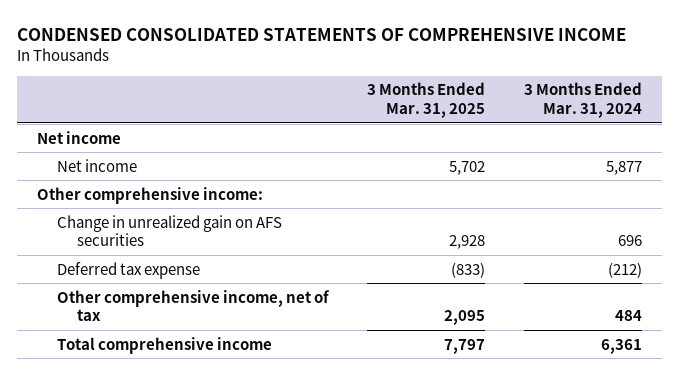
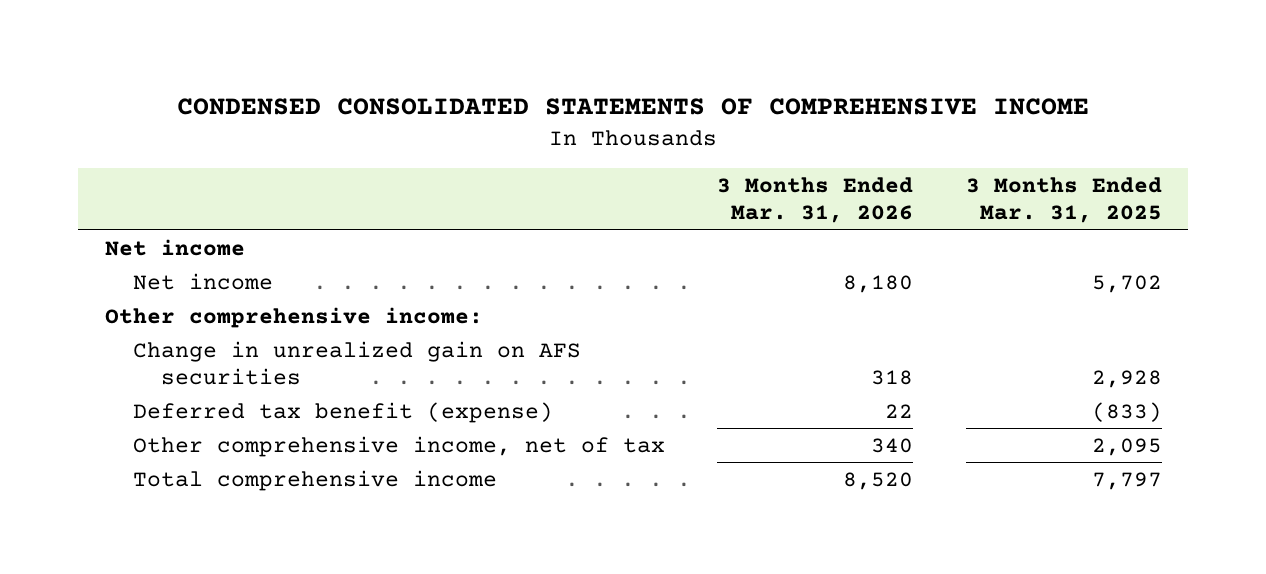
[524,82,643,119] 3 Months Ended Mar. 31, 2024 -> none
none -> [717,176,914,224] 3 Months Ended Mar. 31, 2026
[56,261,200,279] Deferred tax expense -> [132,401,553,423] Deferred tax benefit (expense)

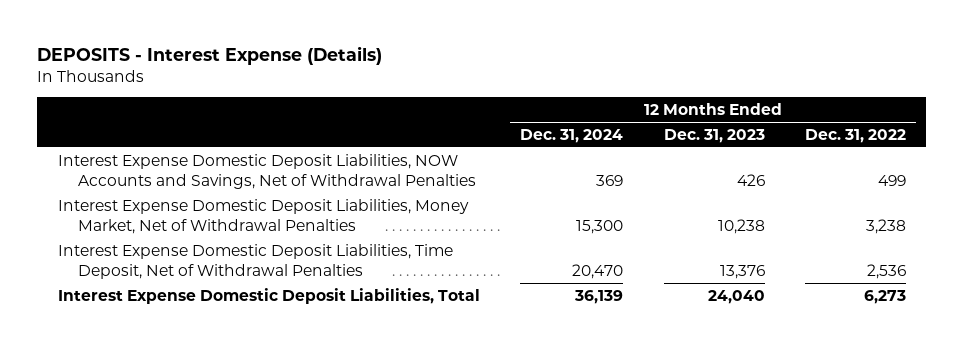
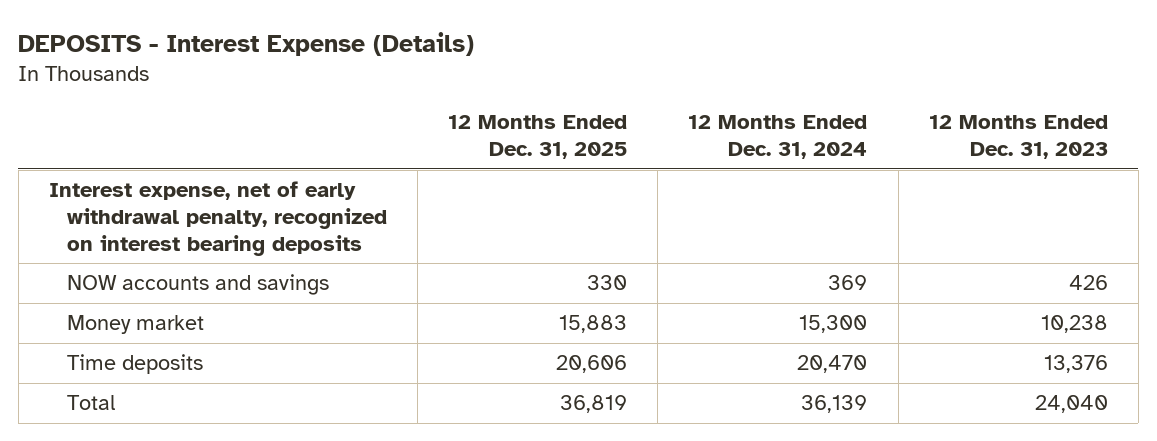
[805,128,907,143] Dec. 31, 2022 -> none
none -> [447,115,627,159] 12 Months Ended Dec. 31, 2025
none -> [49,181,387,256] Interest expense, net of early withdrawal penalty, recognized on interest bearing deposits
[57,153,476,189] Interest Expense Domestic Deposit Liabilities, NOW Accounts and Savings, Net of Withdrawal Penalties -> [66,274,329,296] NOW accounts and savings
[57,198,469,234] Interest Expense Domestic Deposit Liabilities, Money Market, Net of Withdrawal Penalties -> [66,315,204,335] Money market
[57,243,453,279] Interest Expense Domestic Deposit Liabilities, Time Deposit, Net of Withdrawal Penalties -> [66,354,203,375] Time deposits
[57,287,480,304] Interest Expense Domestic Deposit Liabilities, Total -> [66,395,115,411] Total

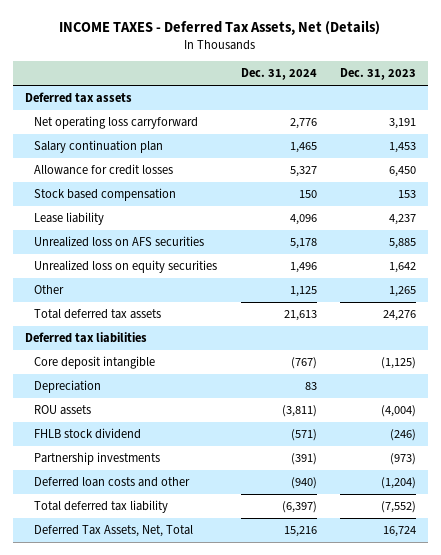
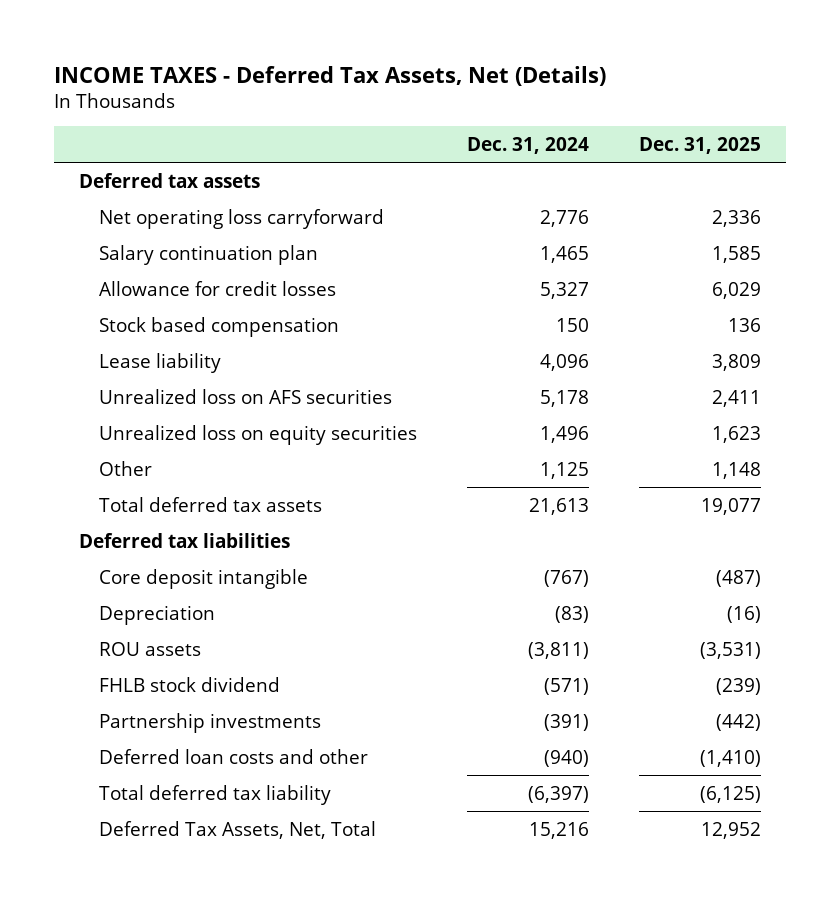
[340,68,417,81] Dec. 31, 2023 -> none
none -> [639,136,762,154] Dec. 31, 2025
[304,382,317,391] 83 -> [555,605,590,623] (83)

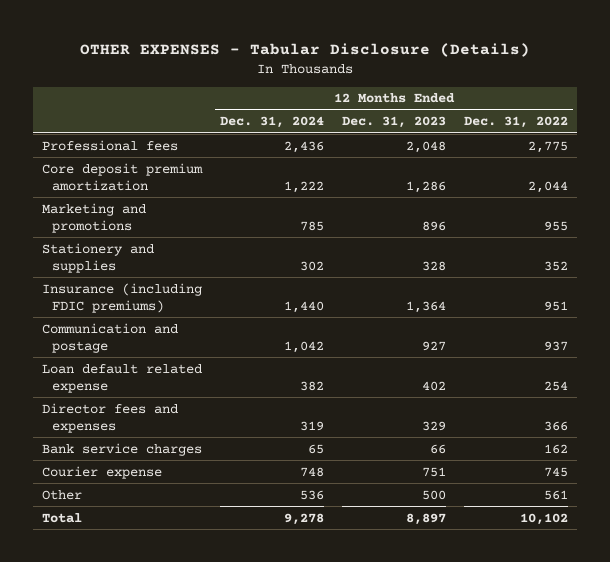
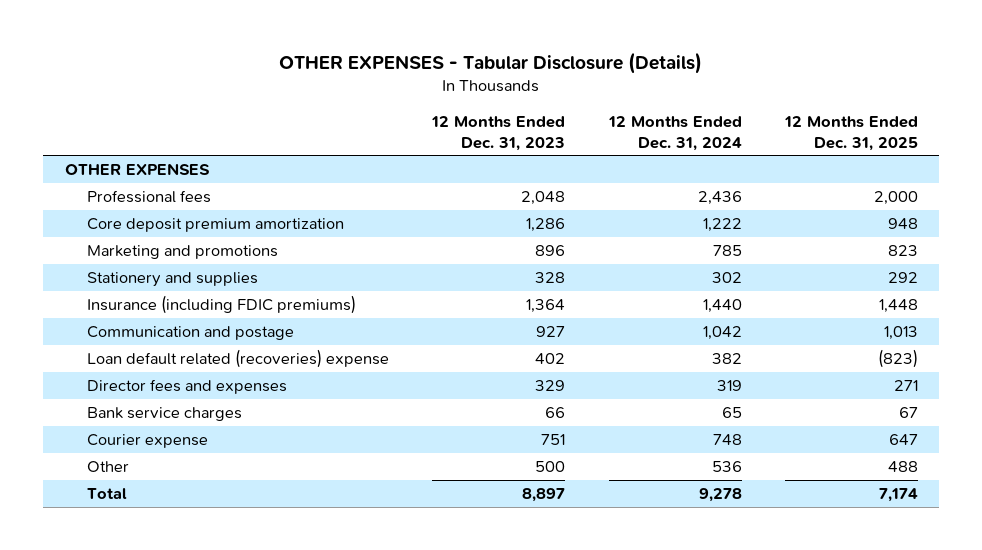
[464,116,569,129] Dec. 31, 2022 -> none
none -> [783,115,918,151] 12 Months Ended Dec. 31, 2025
none -> [64,163,210,176] OTHER EXPENSES
[41,363,202,393] Loan default related expense -> [87,349,390,369] Loan default related (recoveries) expense

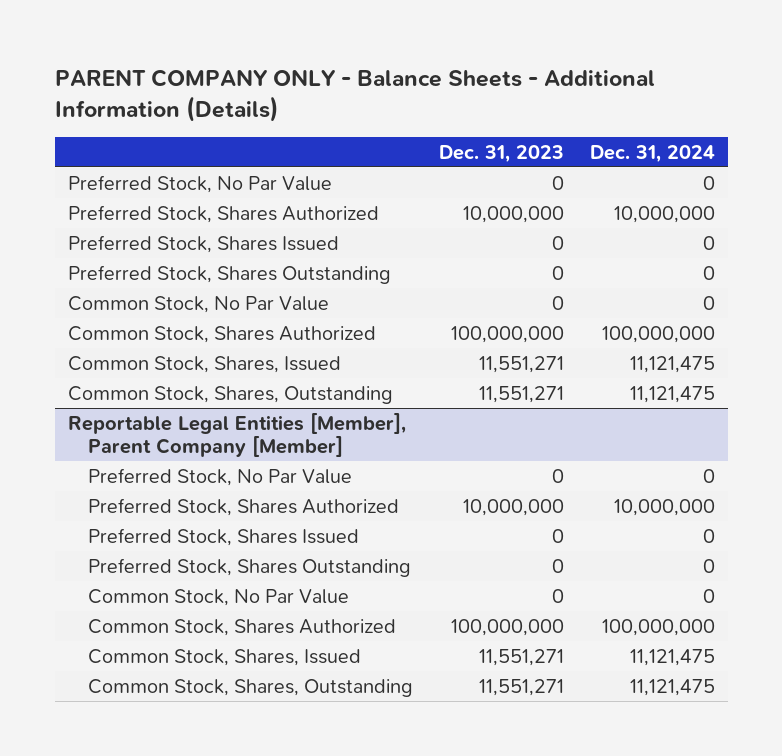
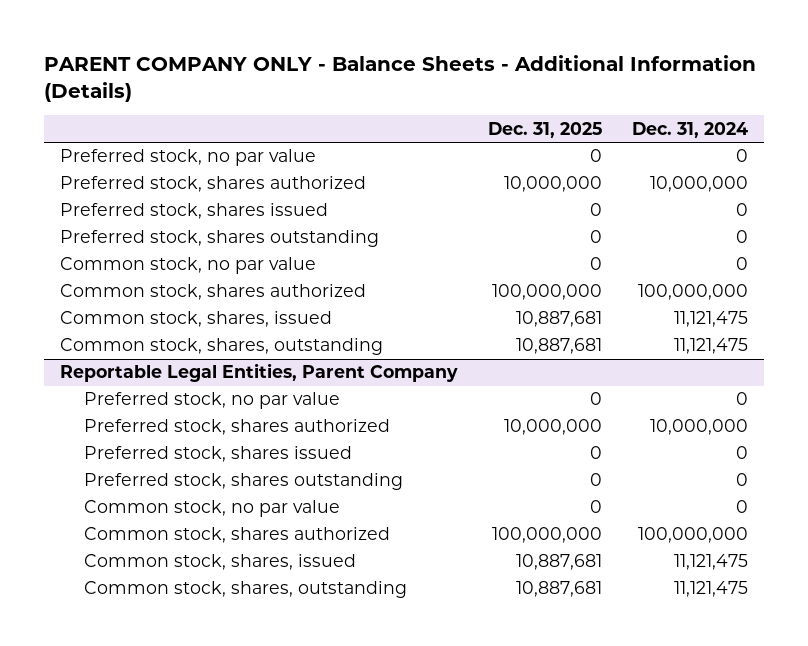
[438,144,564,163] Dec. 31, 2023 -> none
none -> [487,121,602,138] Dec. 31, 2025
[67,174,332,193] Preferred Stock, No Par Value -> [59,149,316,167] Preferred stock, no par value
[67,204,379,223] Preferred Stock, Shares Authorized -> [59,176,366,193] Preferred stock, shares authorized
[67,234,339,253] Preferred Stock, Shares Issued -> [59,203,328,220] Preferred stock, shares issued
[67,264,391,284] Preferred Stock, Shares Outstanding -> [59,230,379,248] Preferred stock, shares outstanding
[67,295,329,313] Common Stock, No Par Value -> [59,257,316,275] Common stock, no par value
[67,325,376,343] Common Stock, Shares Authorized -> [59,284,366,301] Common stock, shares authorized
[67,355,341,373] Common Stock, Shares, Issued -> [59,311,332,328] Common stock, shares, issued
[67,385,393,404] Common Stock, Shares, Outstanding -> [59,338,383,356] Common stock, shares, outstanding
[67,412,406,458] Reportable Legal Entities [Member], Parent Company [Member] -> [59,363,458,383] Reportable Legal Entities, Parent Company
[88,467,353,486] Preferred Stock, No Par Value -> [83,392,340,410] Preferred stock, no par value
[88,497,400,516] Preferred Stock, Shares Authorized -> [83,419,390,436] Preferred stock, shares authorized
[88,527,360,546] Preferred Stock, Shares Issued -> [83,446,352,463] Preferred stock, shares issued
[88,557,412,577] Preferred Stock, Shares Outstanding -> [83,473,403,491] Preferred stock, shares outstanding
[88,588,350,606] Common Stock, No Par Value -> [83,500,340,518] Common stock, no par value
[88,618,397,636] Common Stock, Shares Authorized -> [83,527,390,544] Common stock, shares authorized
[88,648,362,666] Common Stock, Shares, Issued -> [83,554,356,571] Common stock, shares, issued
[88,678,414,697] Common Stock, Shares, Outstanding -> [83,581,407,599] Common stock, shares, outstanding

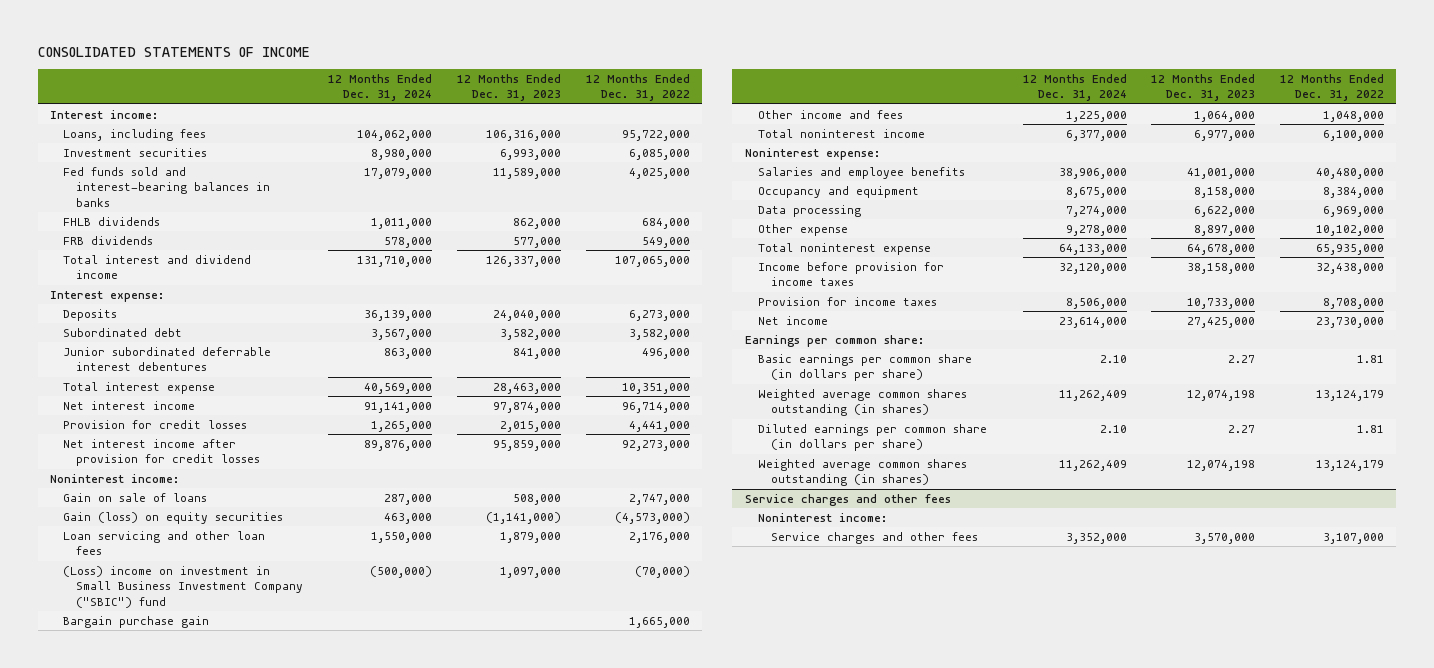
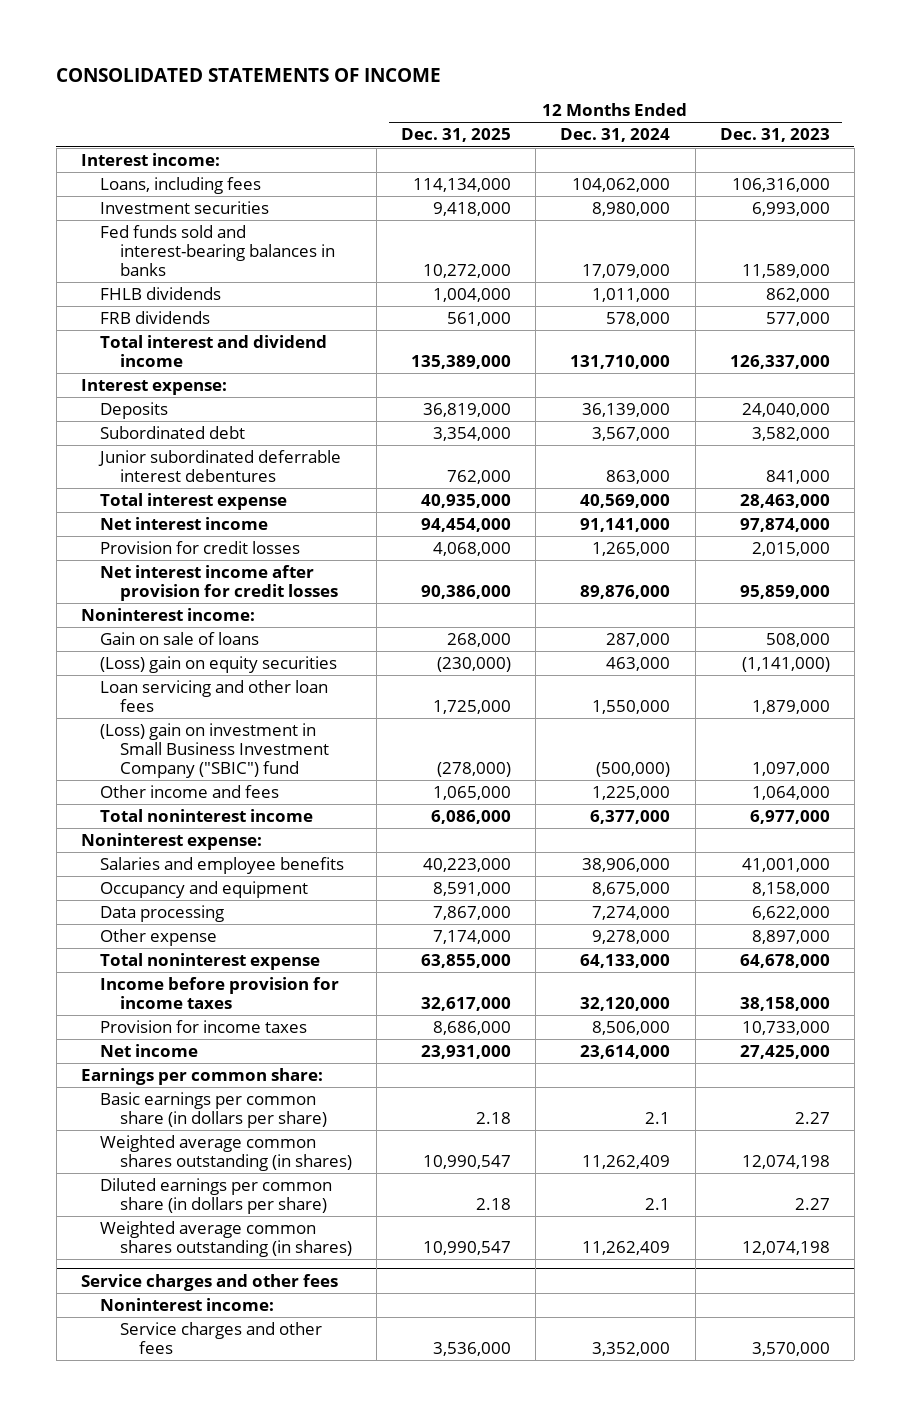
[585,73,690,102] 12 Months Ended Dec. 31, 2022 -> none
none -> [401,128,512,143] Dec. 31, 2025
[63,511,284,524] Gain (loss) on equity securities -> [100,655,338,673] (Loss) gain on equity securities
[63,615,210,628] Bargain purchase gain -> none
[63,565,304,609] (Loss) income on investment in Small Business Investment Company ("SBIC") fund -> [100,722,329,779] (Loss) gain on investment in Small Business Investment Company ("SBIC") fund
[1099,354,1127,363] 2.10 -> [645,1112,671,1125] 2.1
[1099,424,1127,433] 2.10 -> [645,1198,671,1211] 2.1

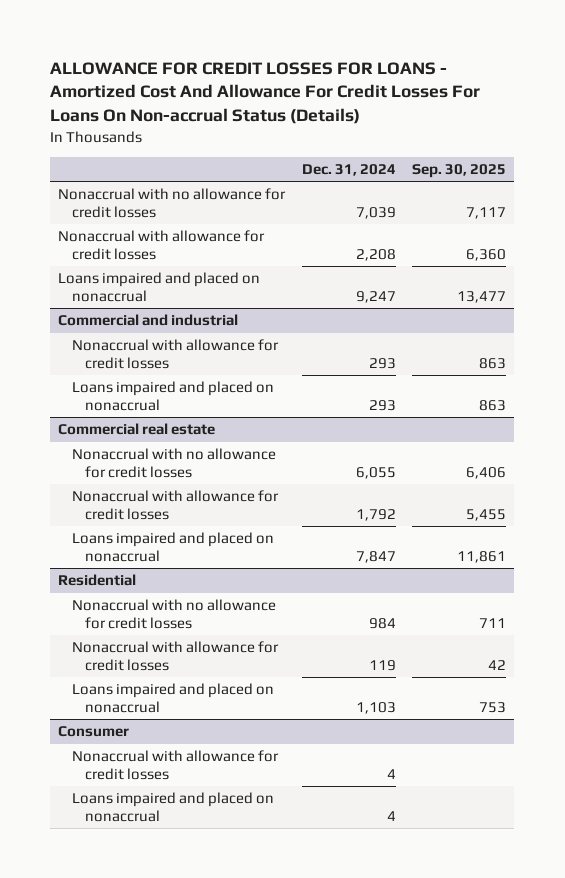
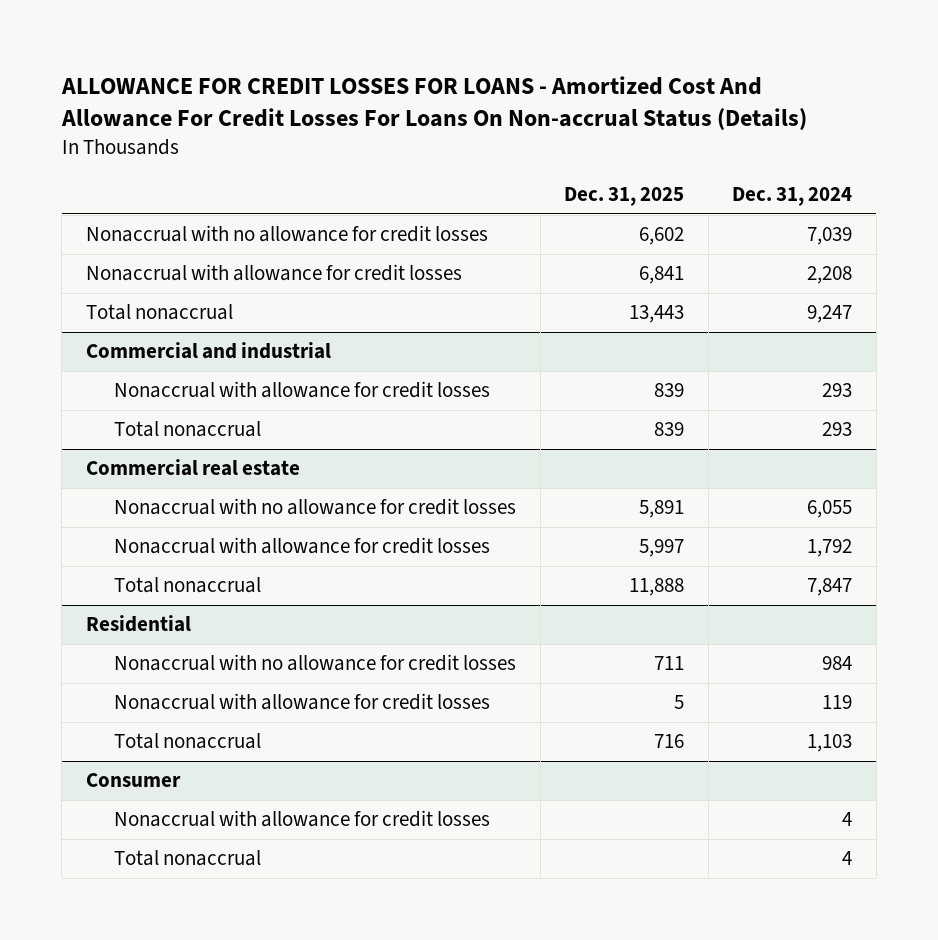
[412,163,507,178] Sep. 30, 2025 -> none
none -> [564,187,685,207] Dec. 31, 2025
[58,272,261,302] Loans impaired and placed on nonaccrual -> [85,304,233,321] Total nonaccrual
[71,381,274,411] Loans impaired and placed on nonaccrual -> [114,421,262,438] Total nonaccrual
[71,532,274,562] Loans impaired and placed on nonaccrual -> [114,577,262,594] Total nonaccrual
[71,683,274,713] Loans impaired and placed on nonaccrual -> [114,733,262,750] Total nonaccrual
[71,792,274,822] Loans impaired and placed on nonaccrual -> [114,850,262,867] Total nonaccrual

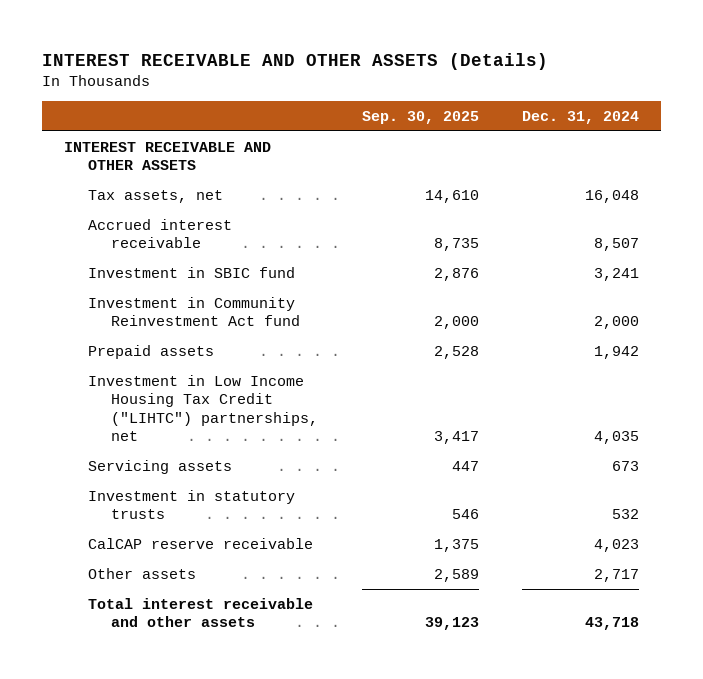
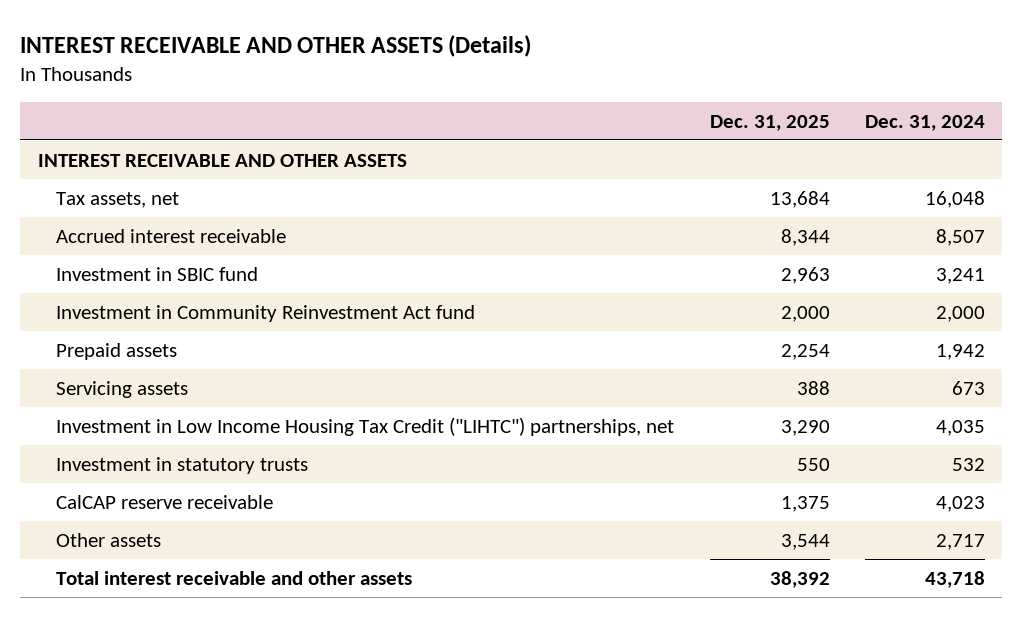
[361,110,479,124] Sep. 30, 2025 -> none
none -> [709,114,830,131] Dec. 31, 2025
[87,374,319,442] Investment in Low Income Housing Tax Credit ("LIHTC") partnerships, net -> [56,416,675,436] Investment in Low Income Housing Tax Credit ("LIHTC") partnerships, net

